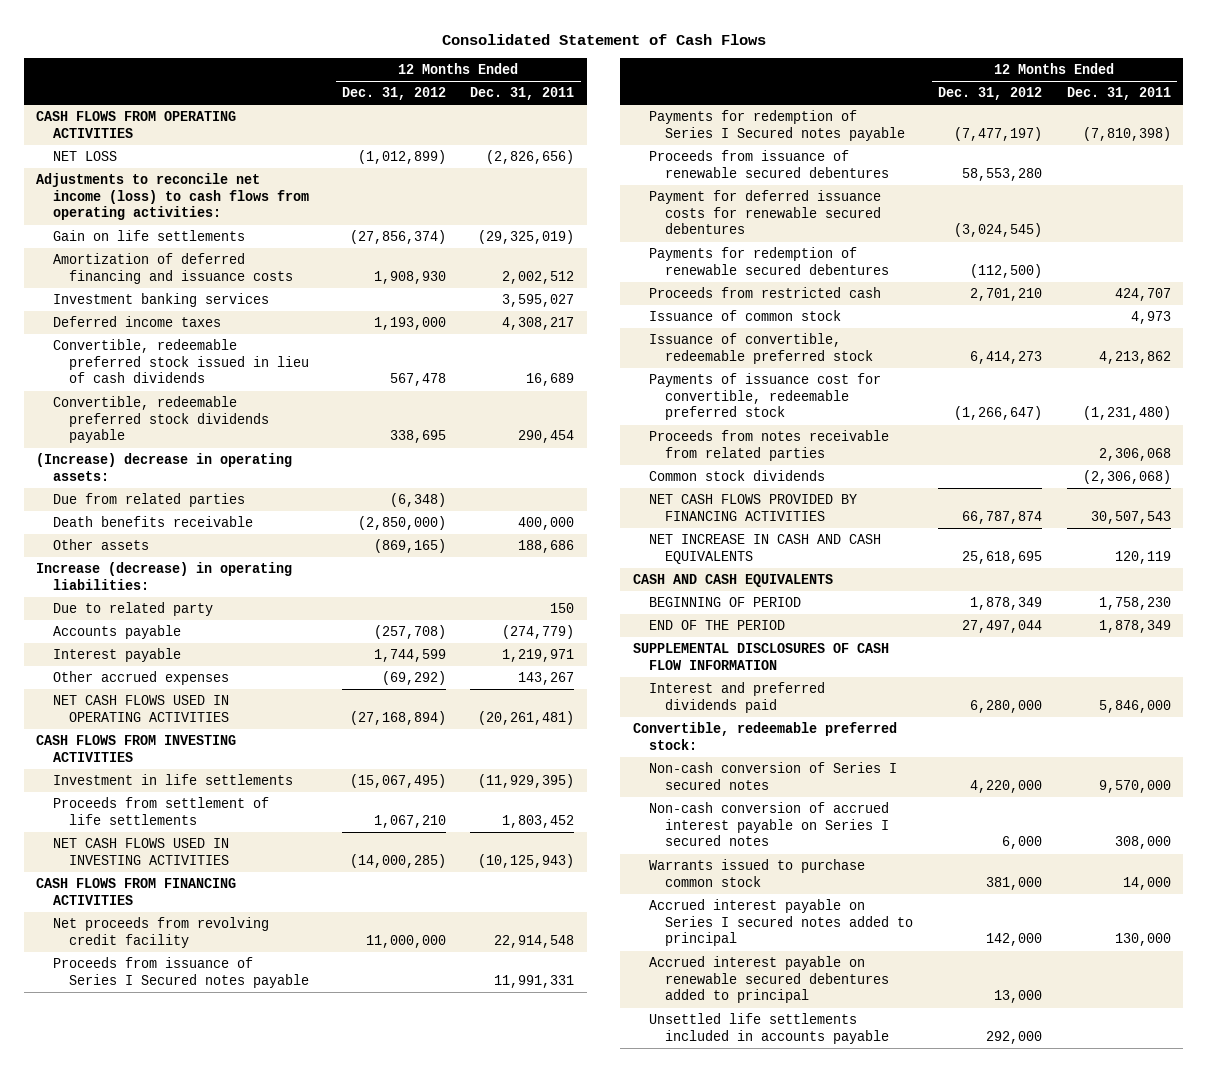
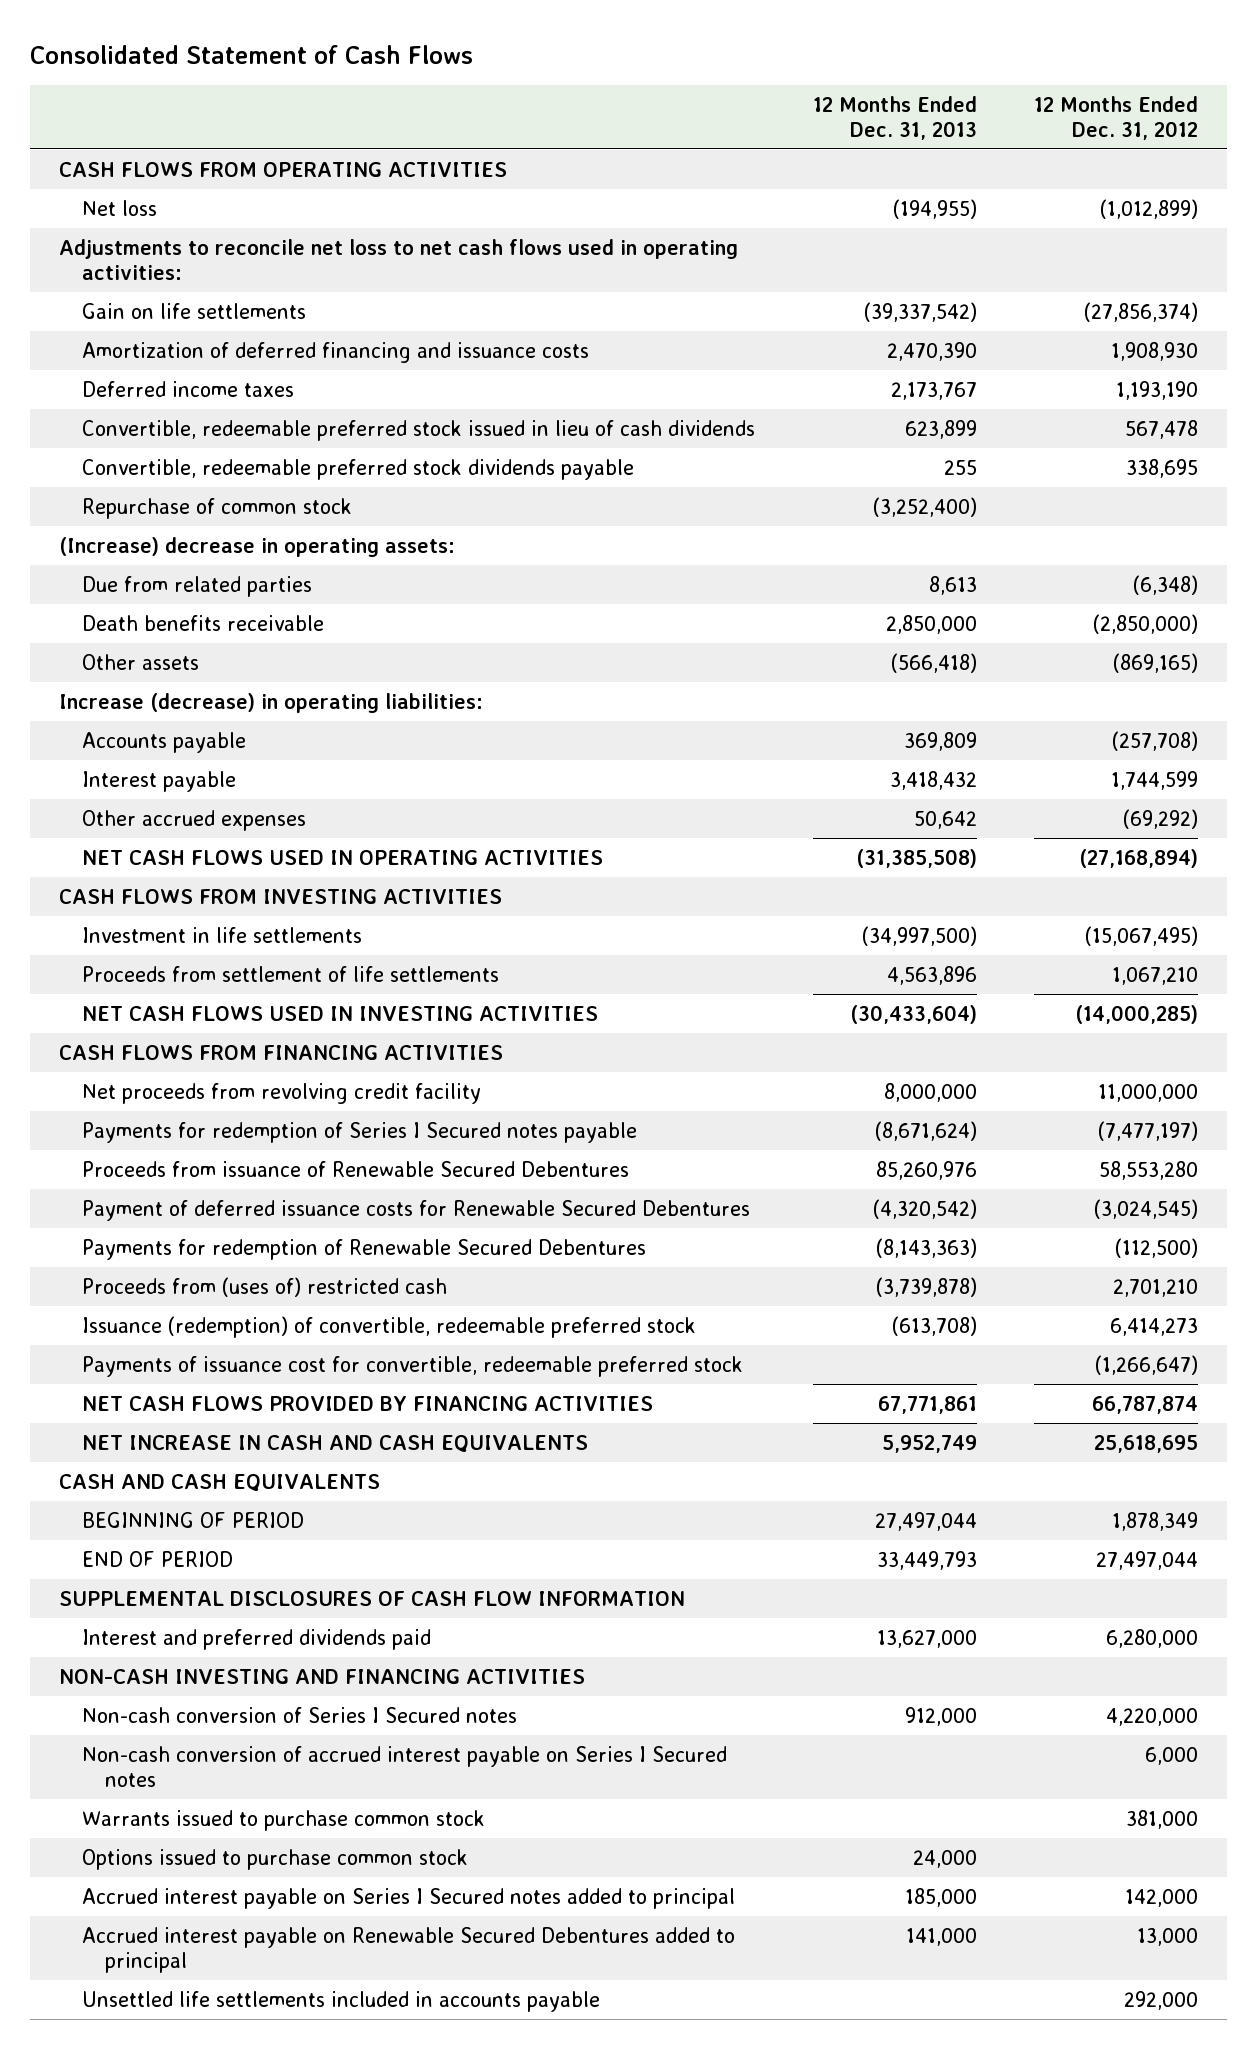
[470,87,575,101] Dec. 31, 2011 -> none
none -> [812,95,977,140] 12 Months Ended Dec. 31, 2013
[52,151,117,162] NET LOSS -> [81,199,157,216] Net loss
[36,173,309,221] Adjustments to reconcile net income (loss) to cash flows from operating activities: -> [58,238,738,280] Adjustments to reconcile net loss to net cash flows used in operating activities:
[52,293,269,308] Investment banking services -> none
[373,317,446,331] 1,193,000 -> [1116,380,1199,400] 1,193,190
none -> [81,497,352,519] Repurchase of common stock
[52,602,213,617] Due to related party -> none
[52,957,309,988] Proceeds from issuance of Series I Secured notes payable -> none
[648,310,841,322] Issuance of common stock -> none
[648,150,890,178] Proceeds from issuance of renewable secured debentures -> [81,1160,629,1177] Proceeds from issuance of Renewable Secured Debentures
[648,190,882,235] Payment for deferred issuance costs for renewable secured debentures -> [81,1199,750,1221] Payment of deferred issuance costs for Renewable Secured Debentures
[648,247,890,275] Payments for redemption of renewable secured debentures -> [81,1238,646,1260] Payments for redemption of Renewable Secured Debentures
[648,287,881,299] Proceeds from restricted cash -> [81,1276,447,1297] Proceeds from (uses of) restricted cash
[648,333,874,364] Issuance of convertible, redeemable preferred stock -> [81,1315,696,1338] Issuance (redemption) of convertible, redeemable preferred stock
[648,430,889,461] Proceeds from notes receivable from related parties -> none
[648,470,825,482] Common stock dividends -> none
[648,620,785,631] END OF THE PERIOD -> [81,1550,233,1567] END OF PERIOD
[632,722,897,750] Convertible, redeemable preferred stock: -> none
none -> [58,1668,585,1684] NON-CASH INVESTING AND FINANCING ACTIVITIES
[648,762,897,790] Non-cash conversion of Series I secured notes -> [81,1706,517,1723] Non-cash conversion of Series I Secured notes
[648,802,890,847] Non-cash conversion of accrued interest payable on Series I secured notes -> [81,1745,727,1787] Non-cash conversion of accrued interest payable on Series I Secured notes
none -> [81,1848,468,1870] Options issued to purchase common stock
[648,899,914,947] Accrued interest payable on Series I secured notes added to principal -> [81,1887,735,1909] Accrued interest payable on Series I Secured notes added to principal
[648,956,890,1004] Accrued interest payable on renewable secured debentures added to principal -> [81,1926,735,1973] Accrued interest payable on Renewable Secured Debentures added to principal

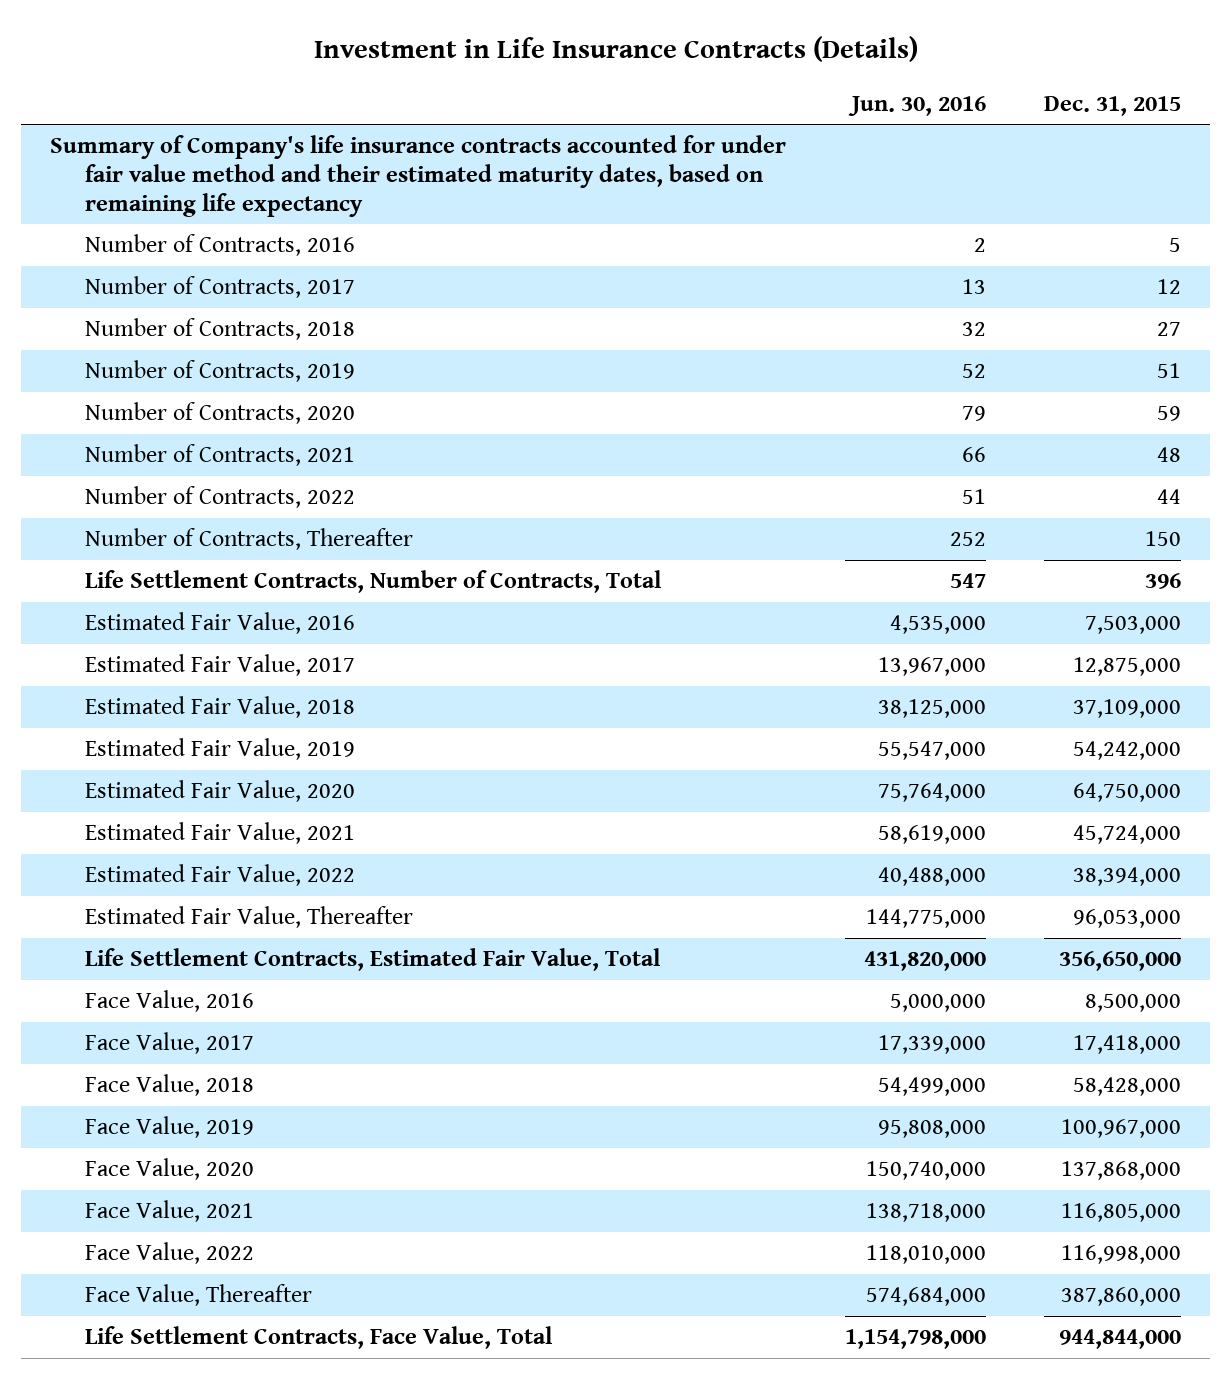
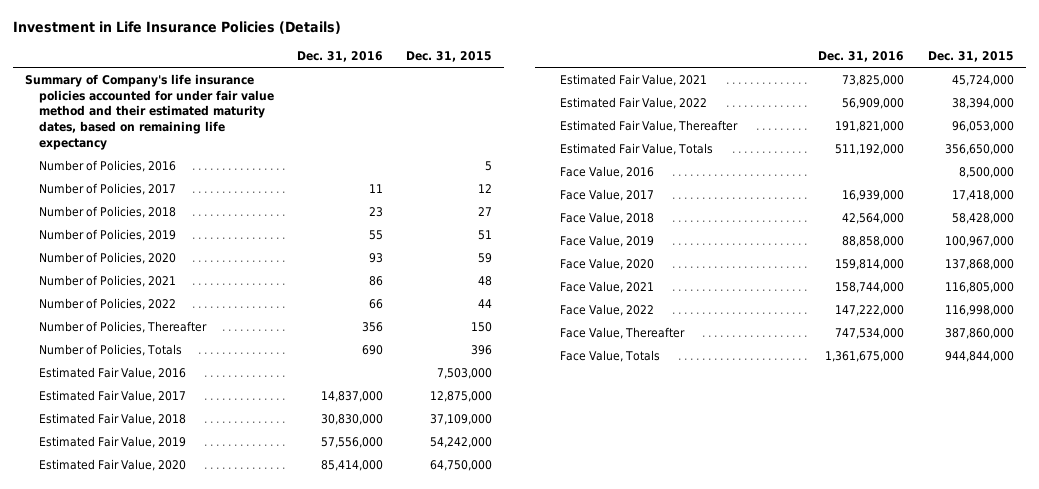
[313,36,918,63] Investment in Life Insurance Contracts (Details) -> [13,21,342,35] Investment in Life Insurance Policies (Details)
[847,95,986,116] Jun. 30, 2016 -> none
none -> [296,51,383,63] Dec. 31, 2016
[50,135,787,217] Summary of Company's life insurance contracts accounted for under fair value method and their estimated maturity dates, based on remaining life expectancy -> [24,74,274,150] Summary of Company's life insurance policies accounted for under fair value method and their estimated maturity dates, based on remaining life expectancy
[85,234,356,257] Number of Contracts, 2016 -> [38,160,176,173] Number of Policies, 2016
[85,276,356,299] Number of Contracts, 2017 -> [38,183,176,196] Number of Policies, 2017
[85,318,356,341] Number of Contracts, 2018 -> [38,206,176,219] Number of Policies, 2018
[85,360,356,383] Number of Contracts, 2019 -> [38,229,176,242] Number of Policies, 2019
[85,402,356,425] Number of Contracts, 2020 -> [38,252,176,265] Number of Policies, 2020
[85,444,356,467] Number of Contracts, 2021 -> [38,275,176,288] Number of Policies, 2021
[85,486,356,509] Number of Contracts, 2022 -> [38,298,176,311] Number of Policies, 2022
[85,528,414,551] Number of Contracts, Thereafter -> [38,321,207,334] Number of Policies, Thereafter
[85,570,663,594] Life Settlement Contracts, Number of Contracts, Total -> [38,344,182,357] Number of Policies, Totals
[85,948,662,972] Life Settlement Contracts, Estimated Fair Value, Total -> [560,143,714,156] Estimated Fair Value, Totals
[85,1326,554,1350] Life Settlement Contracts, Face Value, Total -> [560,350,661,363] Face Value, Totals

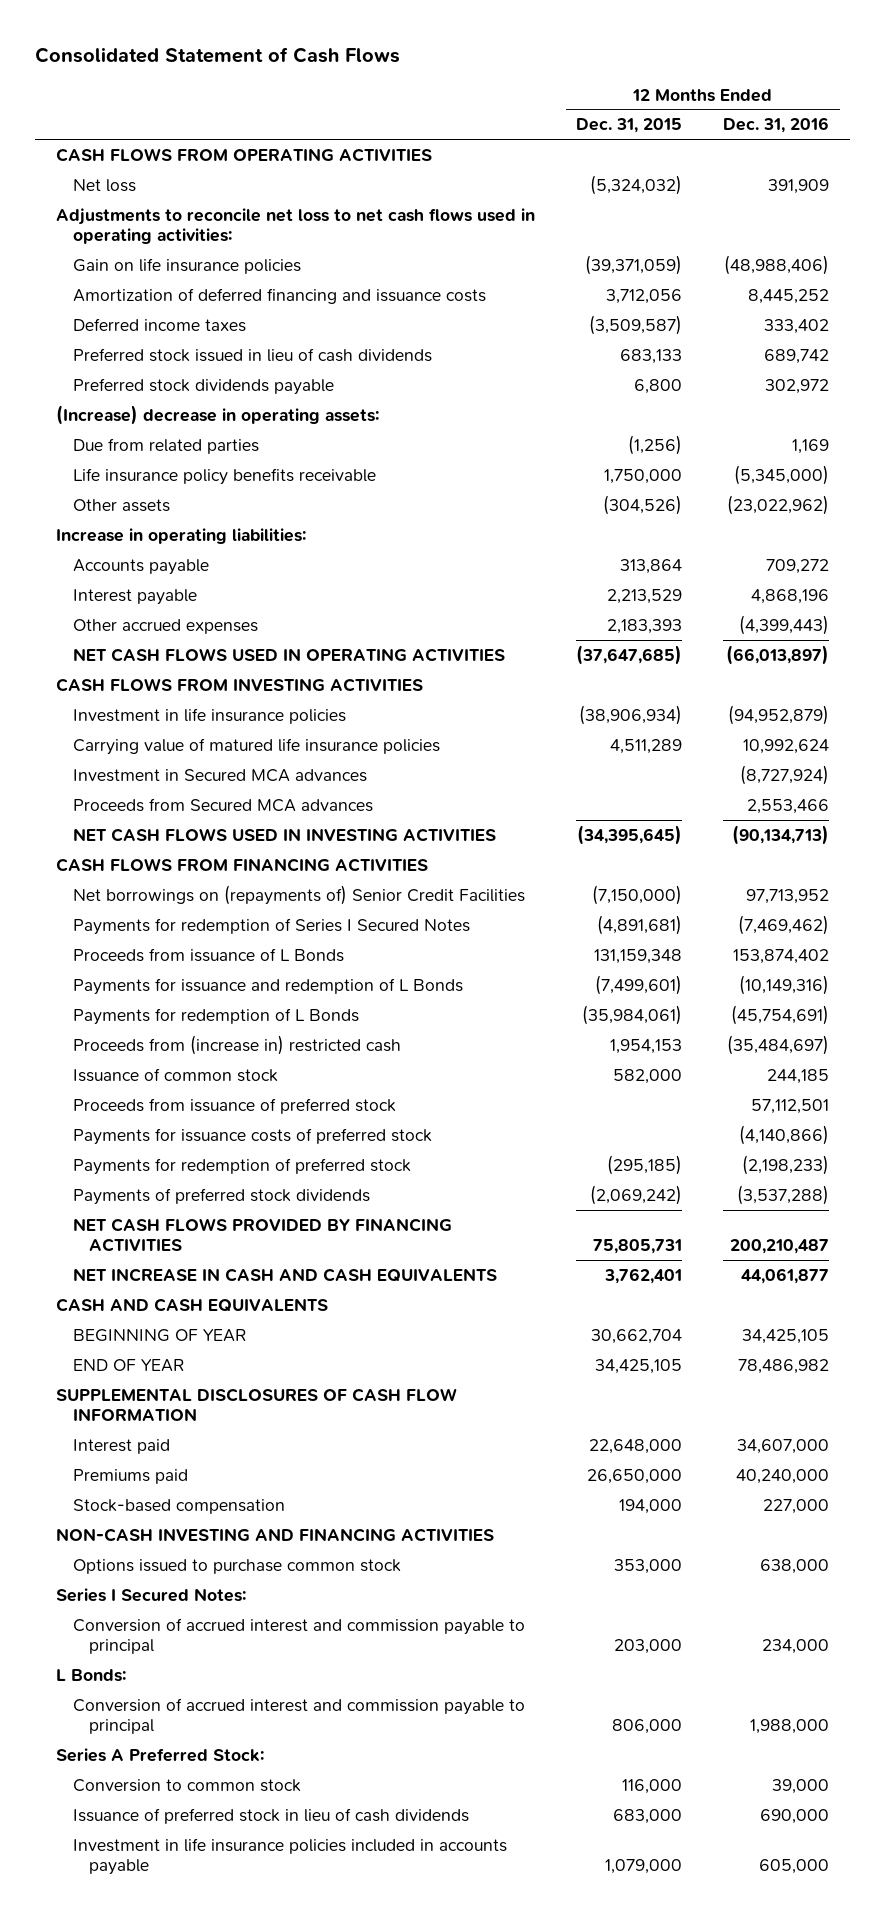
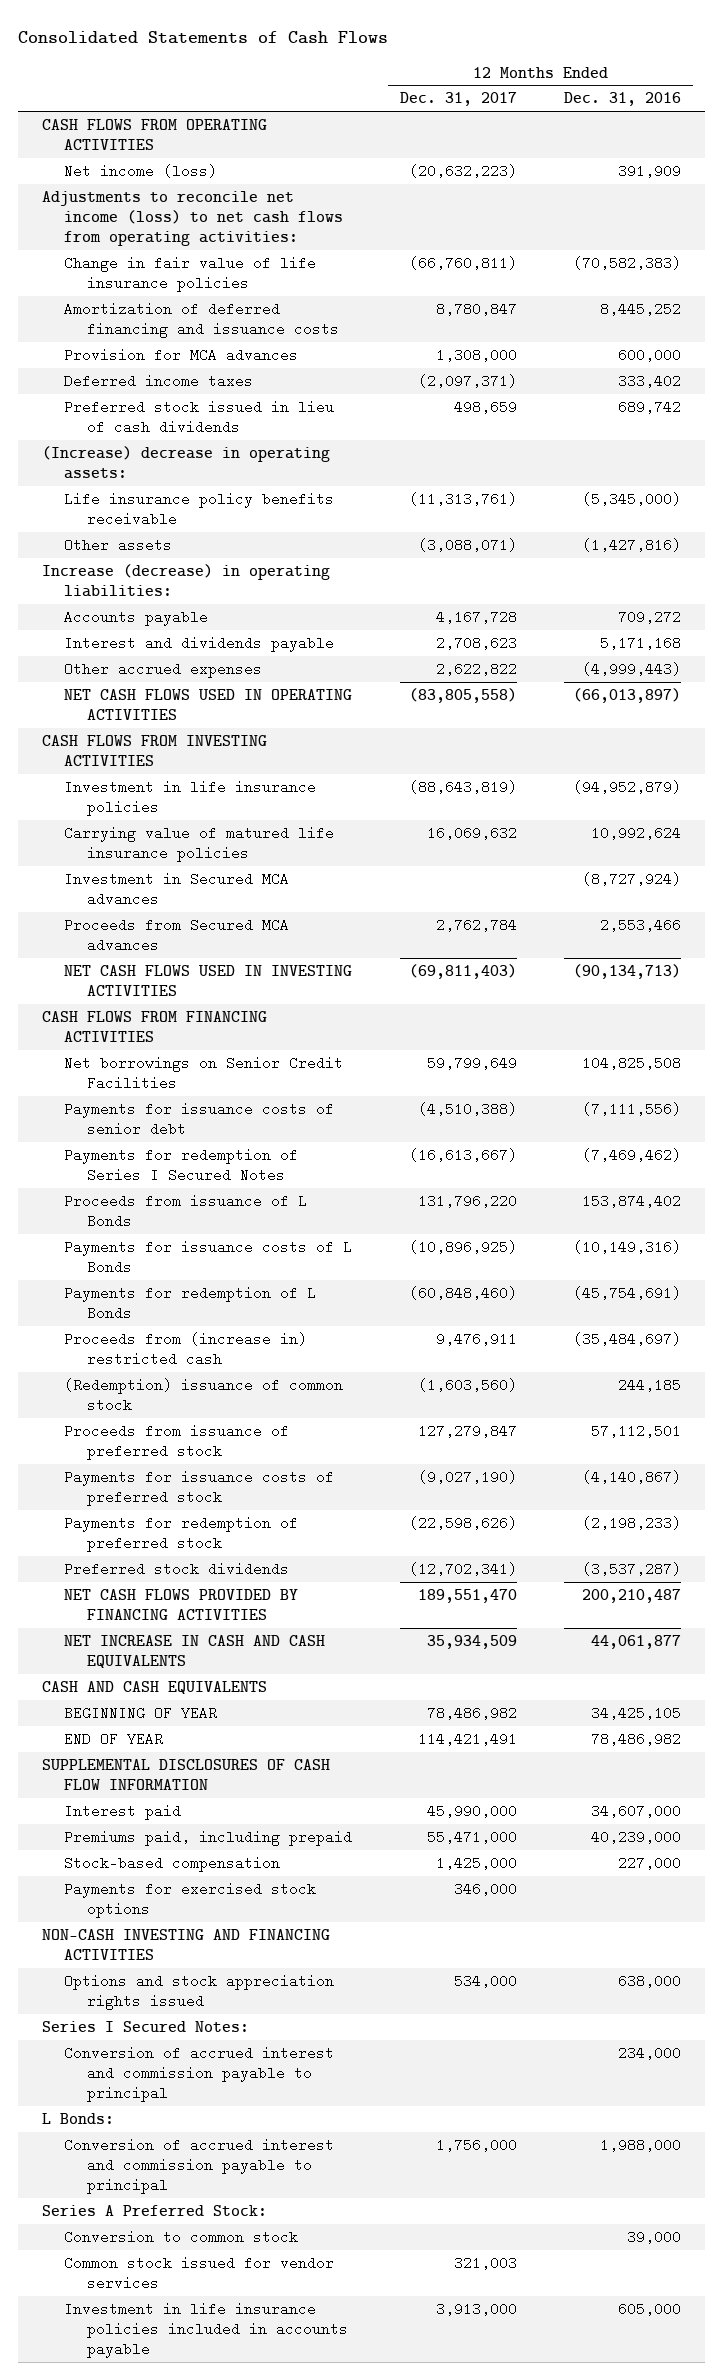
[35,47,401,64] Consolidated Statement of Cash Flows -> [18,31,389,45] Consolidated Statements of Cash Flows
[576,118,683,134] Dec. 31, 2015 -> none
none -> [399,92,517,107] Dec. 31, 2017
[72,178,136,192] Net loss -> [64,163,218,178] Net income (loss)
[55,207,535,245] Adjustments to reconcile net loss to net cash flows used in operating activities: -> [41,190,344,247] Adjustments to reconcile net income (loss) to net cash flows from operating activities:
[72,257,301,274] Gain on life insurance policies -> [64,255,317,293] Change in fair value of life insurance policies
[724,254,830,275] (48,988,406) -> [573,255,682,270] (70,582,383)
none -> [64,347,299,362] Provision for MCA advances
[72,377,334,395] Preferred stock dividends payable -> none
[72,437,259,454] Due from related parties -> none
[727,494,830,515] (23,022,962) -> [582,537,682,552] (1,427,816)
[55,527,306,544] Increase in operating liabilities: -> [41,563,330,598] Increase (decrease) in operating liabilities:
[72,588,197,605] Interest payable -> [64,635,335,652] Interest and dividends payable
[751,588,830,604] 4,868,196 -> [600,635,682,650] 5,171,168
[739,614,830,635] (4,399,443) -> [582,661,682,676] (4,999,443)
[72,884,525,905] Net borrowings on (repayments of) Senior Credit Facilities -> [64,1055,344,1091] Net borrowings on Senior Credit Facilities
[746,888,830,904] 97,713,952 -> [582,1055,682,1070] 104,825,508
none -> [64,1101,335,1137] Payments for issuance costs of senior debt
[72,977,463,995] Payments for issuance and redemption of L Bonds -> [64,1239,353,1275] Payments for issuance costs of L Bonds
[72,1067,278,1082] Issuance of common stock -> [64,1377,344,1413] (Redemption) issuance of common stock
[739,1124,830,1145] (4,140,866) -> [582,1469,682,1484] (4,140,867)
[72,1187,370,1205] Payments of preferred stock dividends -> [64,1561,290,1576] Preferred stock dividends
[737,1184,830,1205] (3,537,288) -> [582,1561,682,1576] (3,537,287)
[72,1468,188,1484] Premiums paid -> [64,1829,353,1846] Premiums paid, including prepaid
[736,1468,830,1484] 40,240,000 -> [591,1829,682,1844] 40,239,000
none -> [64,1881,317,1919] Payments for exercised stock options
[72,1558,401,1574] Options issued to purchase common stock -> [64,1973,335,2011] Options and stock appreciation rights issued
[72,1807,469,1824] Issuance of preferred stock in lieu of cash dividends -> none
none -> [64,2255,335,2291] Common stock issued for vendor services

